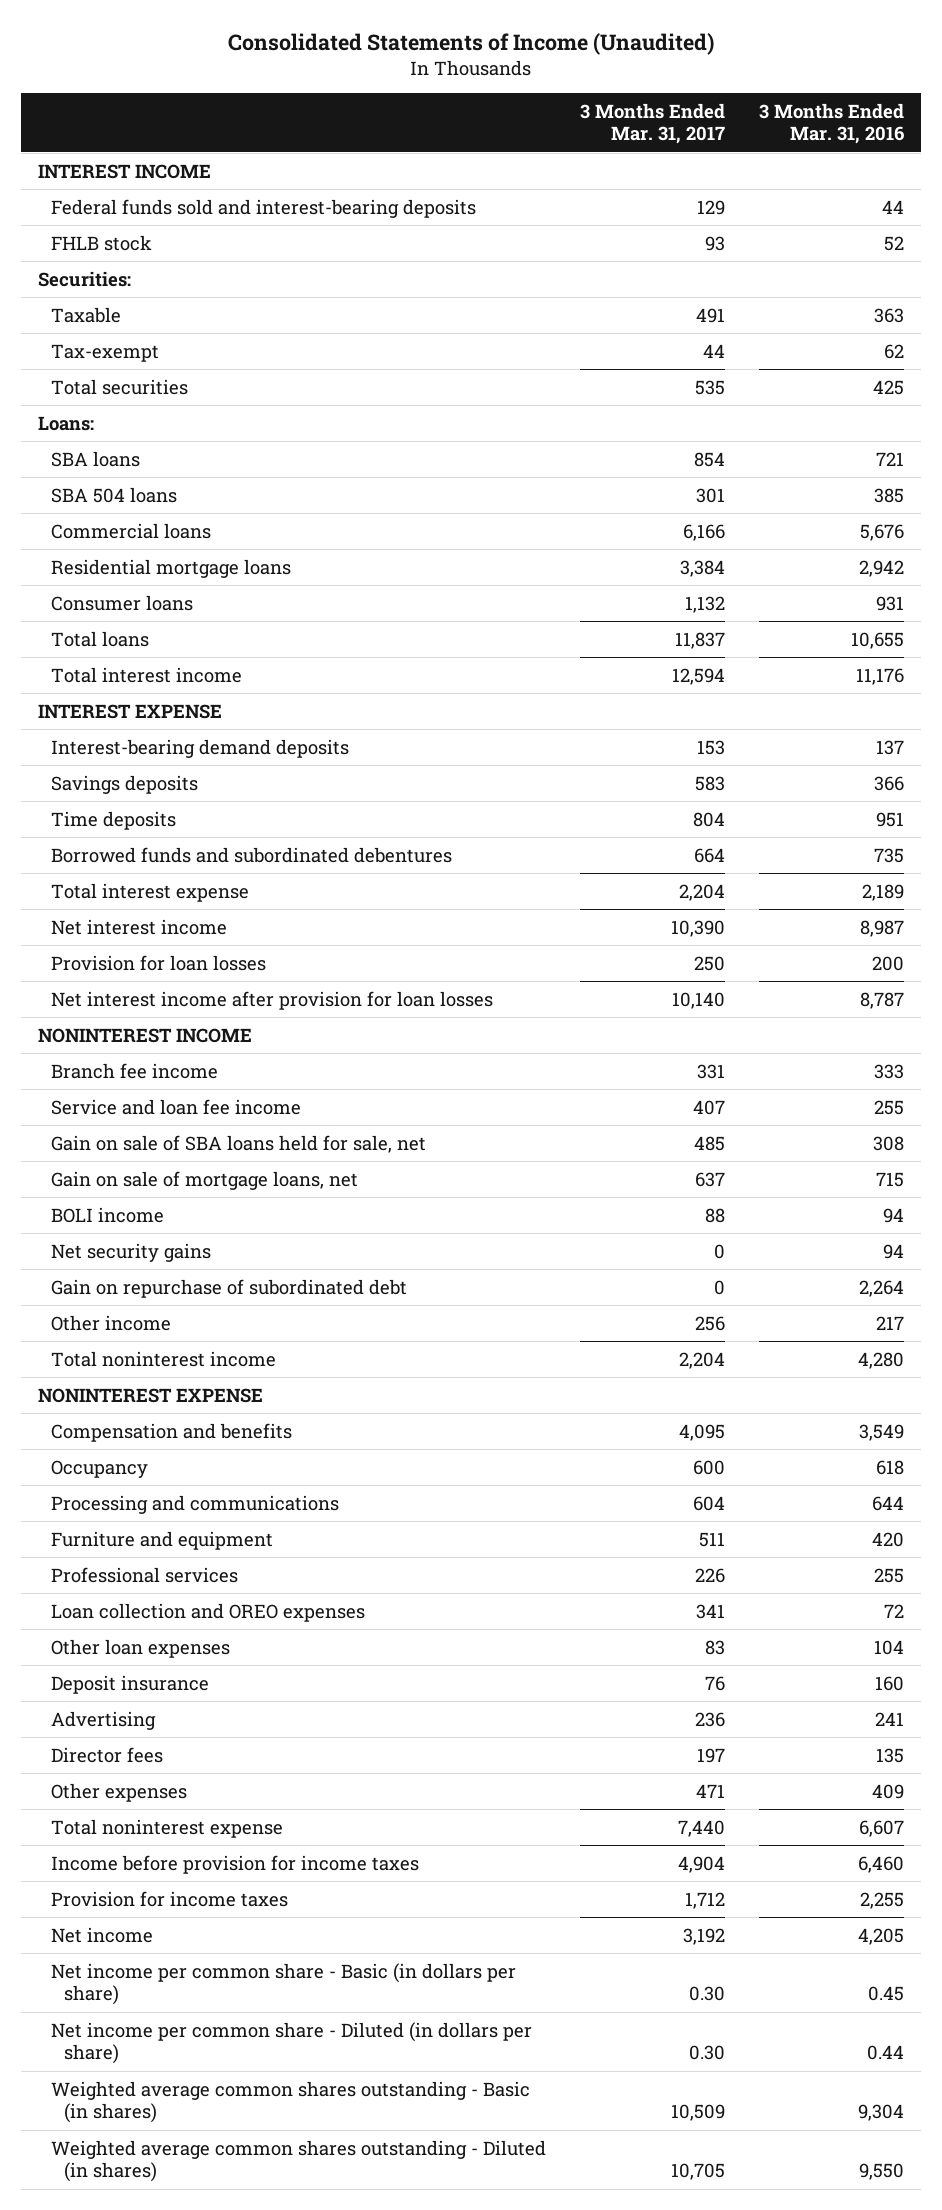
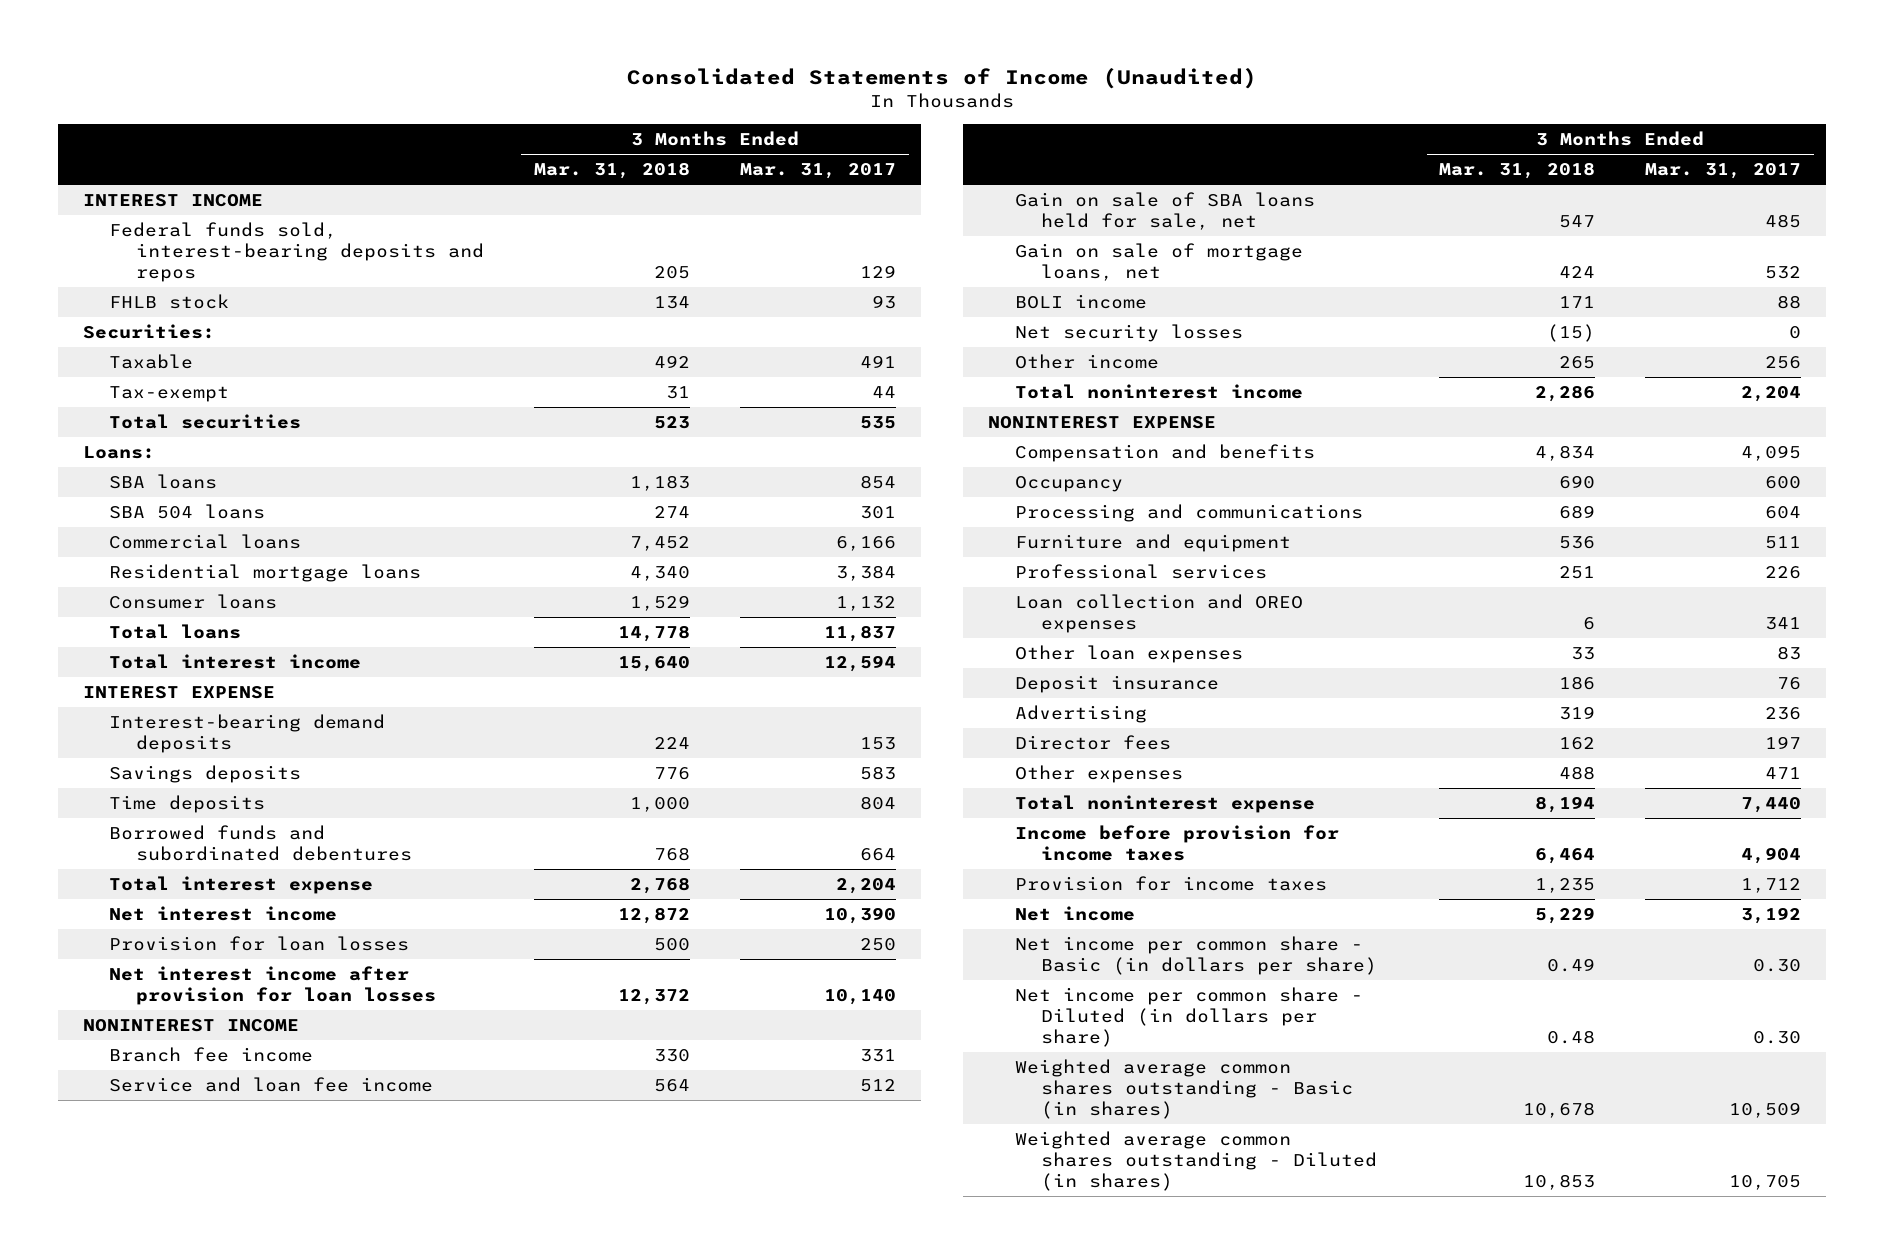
[758,102,904,145] 3 Months Ended Mar. 31, 2016 -> none
none -> [533,162,690,180] Mar. 31, 2018
[51,198,477,218] Federal funds sold and interest-bearing deposits -> [109,221,484,282] Federal funds sold, interest-bearing deposits and repos
[692,1099,725,1115] 407 -> [860,1078,897,1092] 512
[694,1171,725,1187] 637 -> [1765,265,1802,279] 532
[51,1278,408,1298] Gain on repurchase of subordinated debt -> none
[51,1242,212,1262] Net security gains -> [1014,323,1243,342] Net security losses

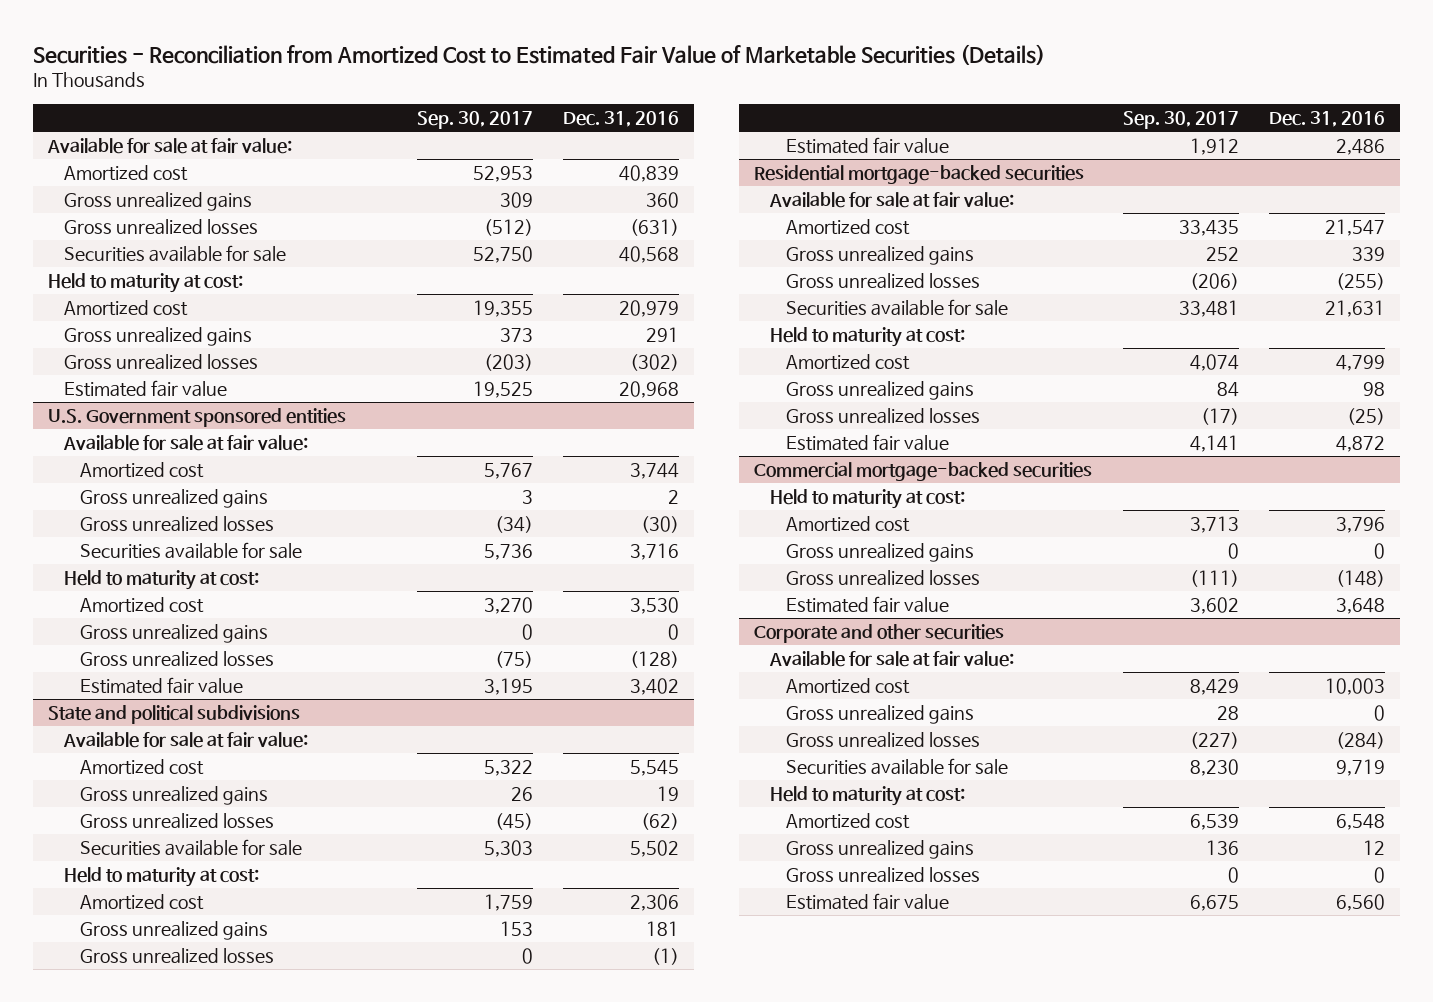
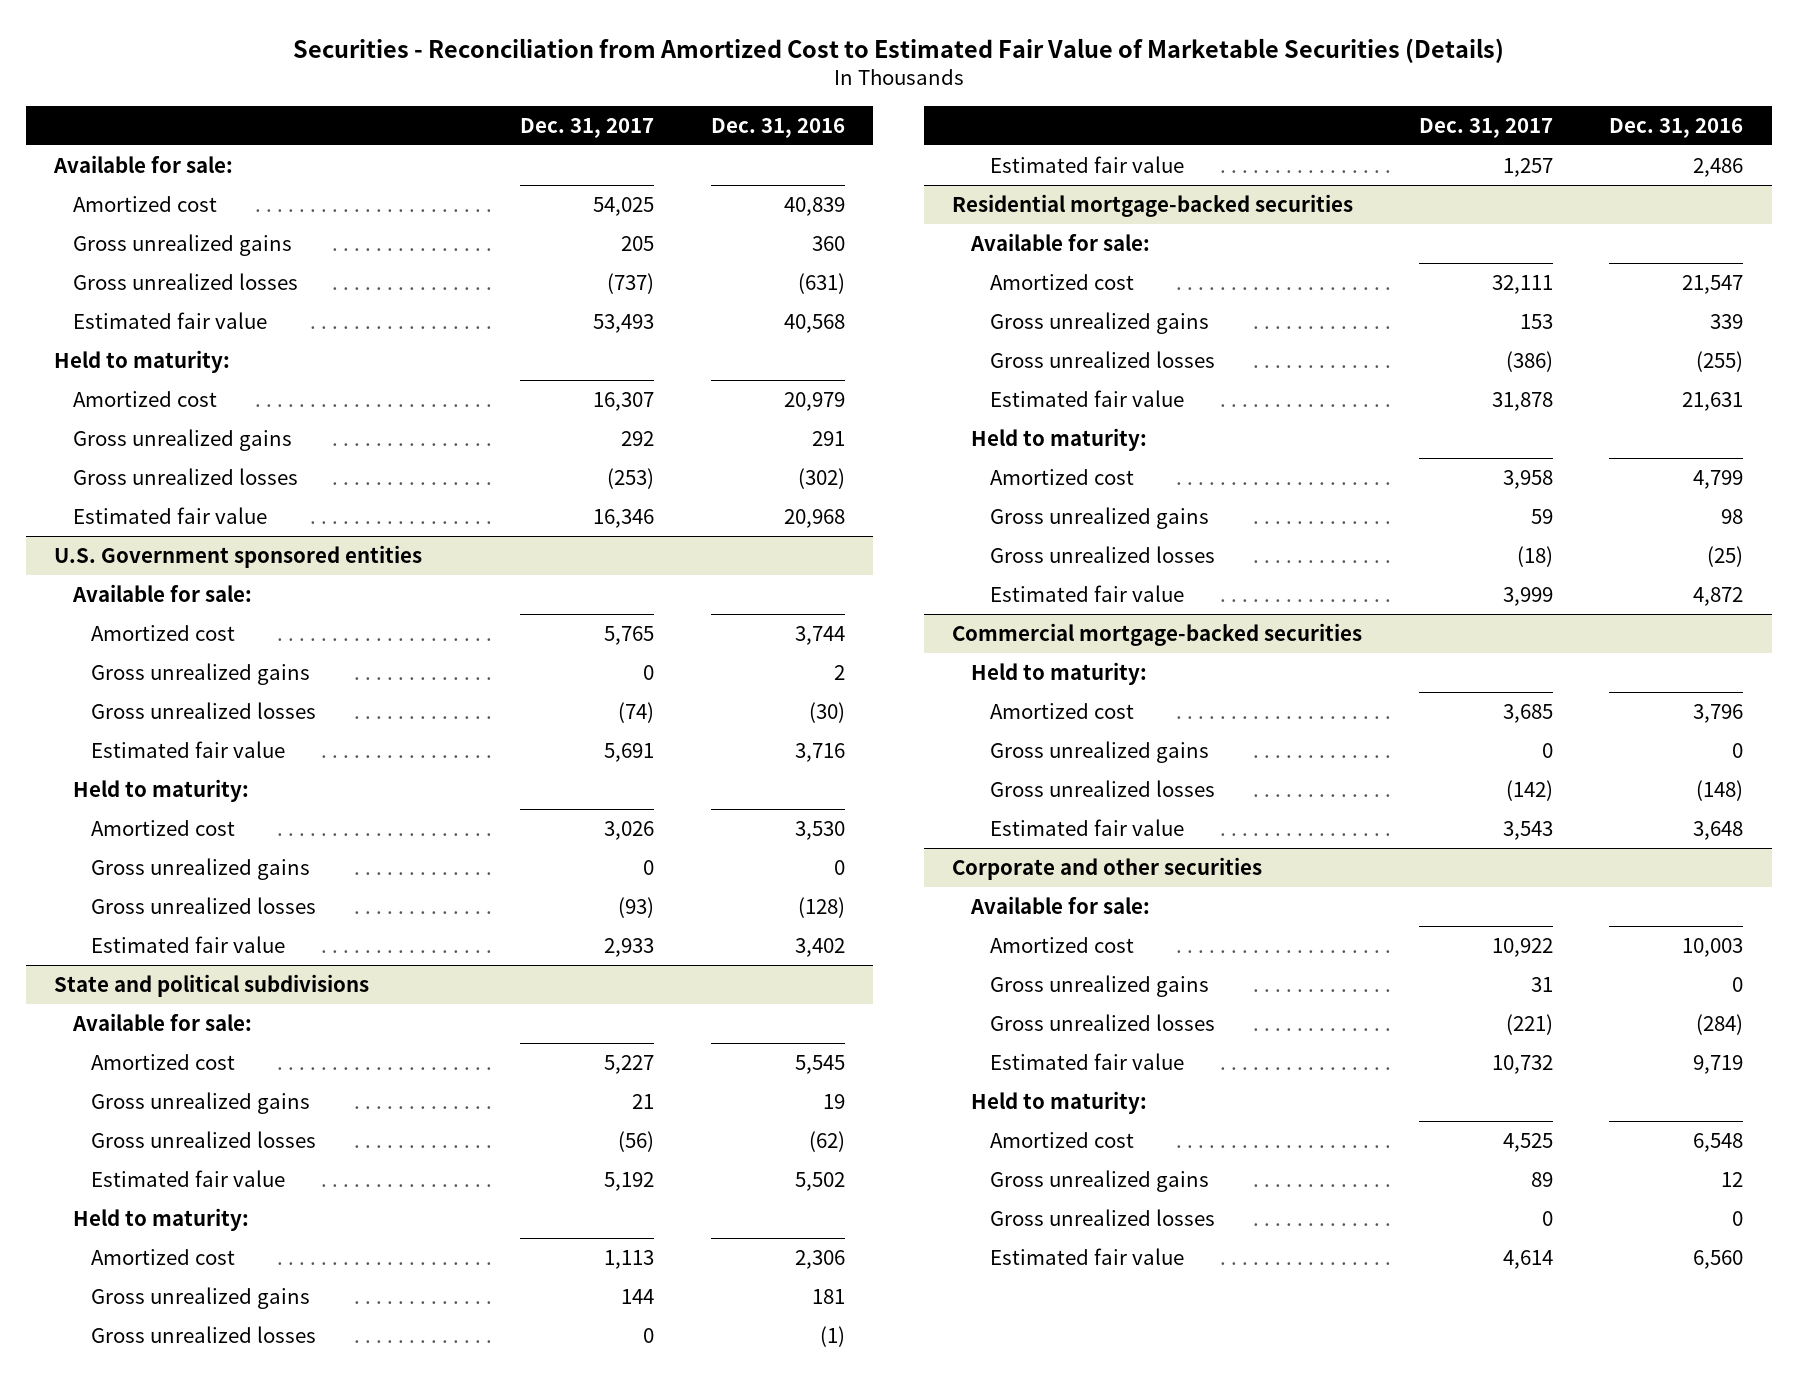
[416,111,533,130] Sep. 30, 2017 -> none
none -> [520,117,655,138] Dec. 31, 2017
[47,138,293,155] Available for sale at fair value: -> [52,154,233,173] Available for sale:
[64,245,287,263] Securities available for sale -> [72,311,267,329] Estimated fair value
[48,273,244,294] Held to maturity at cost: -> [53,349,230,373] Held to maturity:
[63,435,309,452] Available for sale at fair value: -> [71,583,252,602] Available for sale:
[80,542,303,560] Securities available for sale -> [91,740,286,758] Estimated fair value
[64,570,260,591] Held to maturity at cost: -> [72,778,249,802] Held to maturity:
[63,732,309,749] Available for sale at fair value: -> [71,1012,252,1031] Available for sale:
[80,839,303,857] Securities available for sale -> [91,1169,286,1187] Estimated fair value
[64,867,260,888] Held to maturity at cost: -> [72,1207,249,1231] Held to maturity:
[769,192,1015,209] Available for sale at fair value: -> [970,232,1151,251] Available for sale:
[786,299,1009,317] Securities available for sale -> [989,389,1184,407] Estimated fair value
[770,327,966,348] Held to maturity at cost: -> [971,427,1148,451] Held to maturity:
[770,489,966,510] Held to maturity at cost: -> [971,661,1148,685] Held to maturity:
[769,651,1015,668] Available for sale at fair value: -> [970,895,1151,914] Available for sale:
[786,758,1009,776] Securities available for sale -> [989,1052,1184,1070] Estimated fair value
[770,786,966,807] Held to maturity at cost: -> [971,1090,1148,1114] Held to maturity:

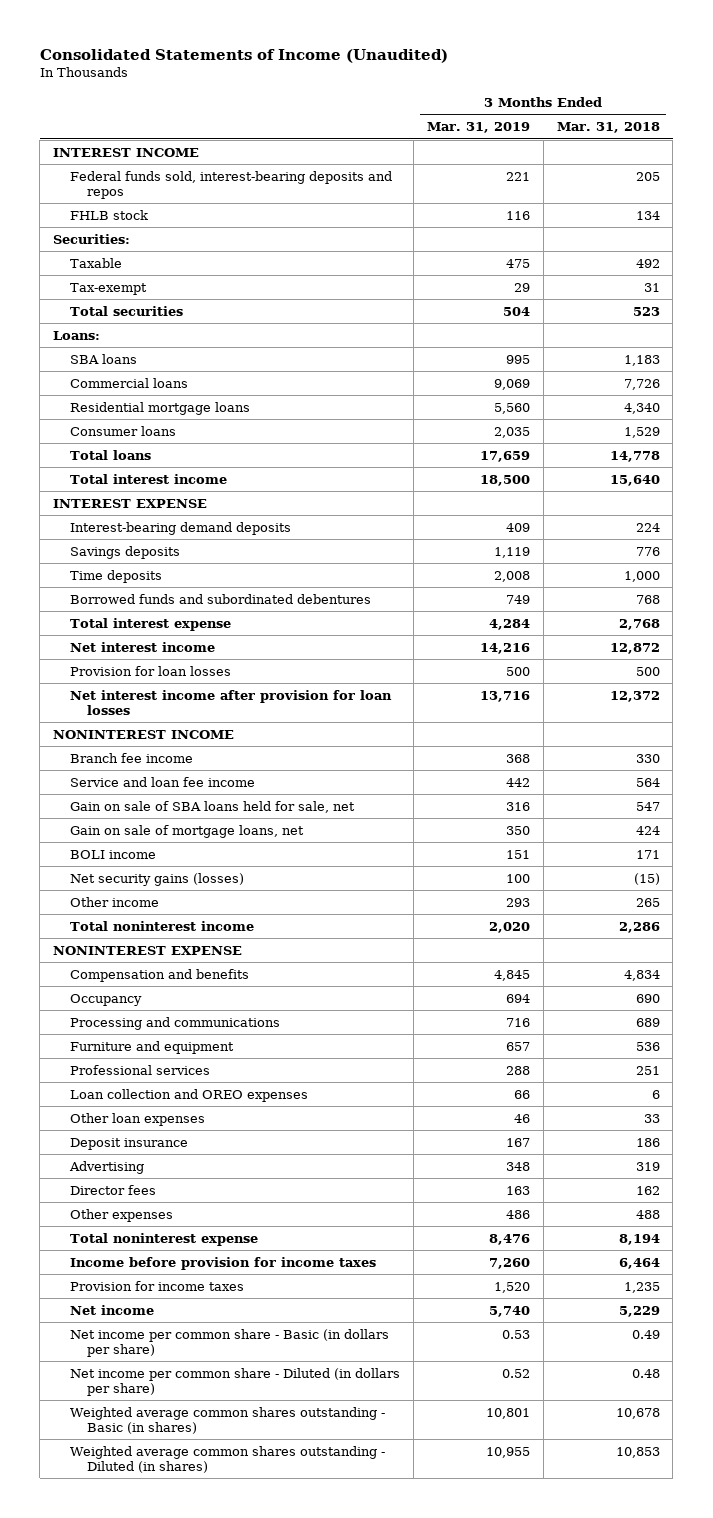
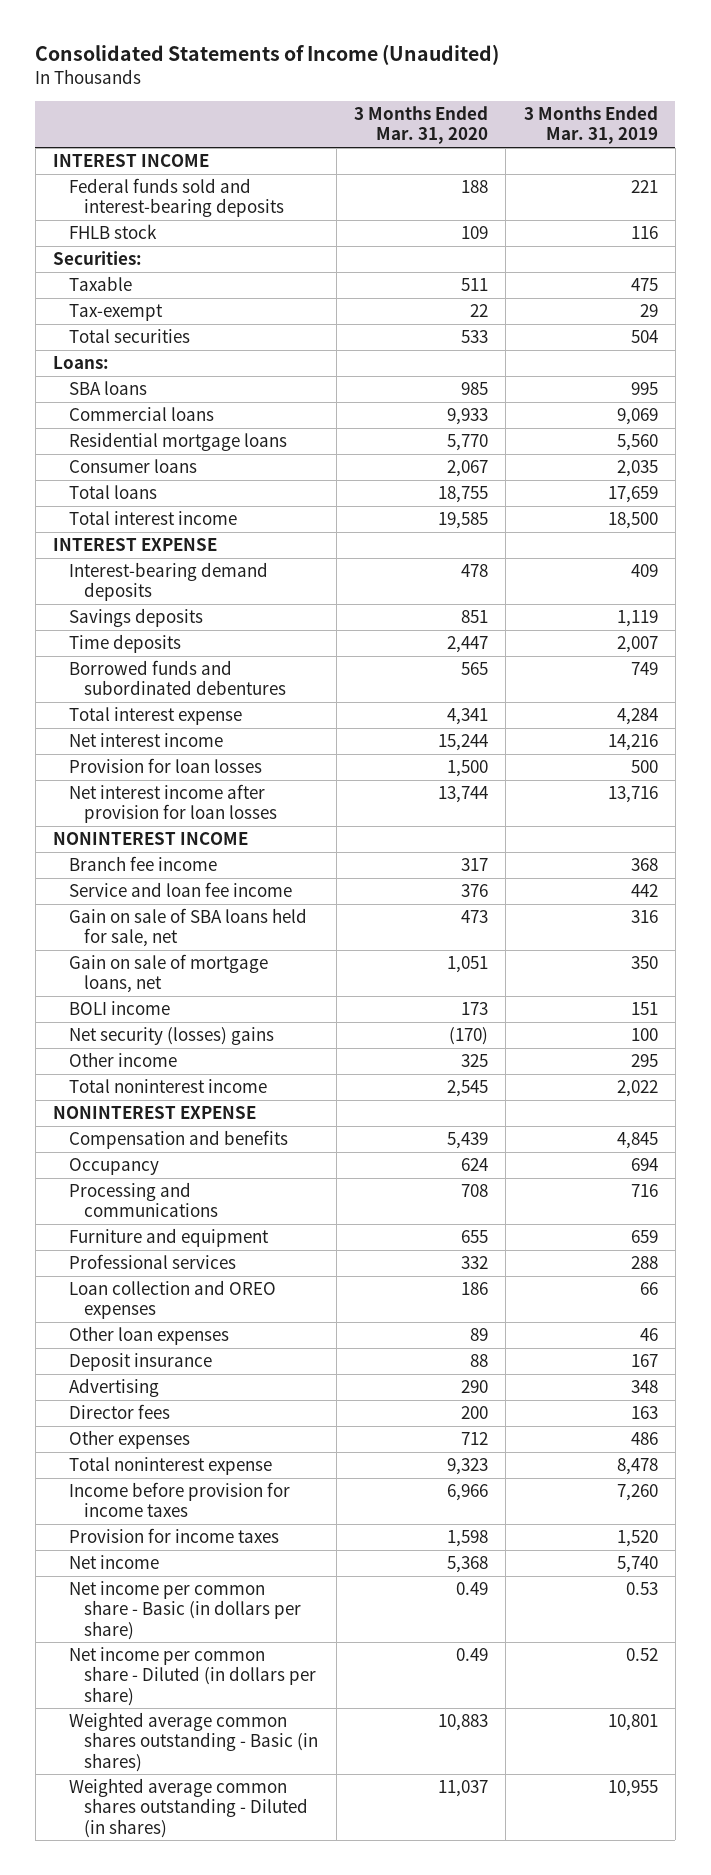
[556,122,660,134] Mar. 31, 2018 -> none
none -> [353,106,488,145] 3 Months Ended Mar. 31, 2020
[70,170,393,200] Federal funds sold, interest-bearing deposits and repos -> [68,178,285,218] Federal funds sold and interest-bearing deposits
[494,570,531,582] 2,008 -> [616,636,658,654] 2,007
[70,872,245,886] Net security gains (losses) -> [68,1027,274,1046] Net security (losses) gains
[506,897,531,907] 293 -> [630,1054,658,1068] 295
[489,921,531,933] 2,020 -> [616,1080,658,1098] 2,022
[506,1041,531,1051] 657 -> [630,1230,658,1244] 659
[489,1233,531,1245] 8,476 -> [616,1458,658,1476] 8,478

